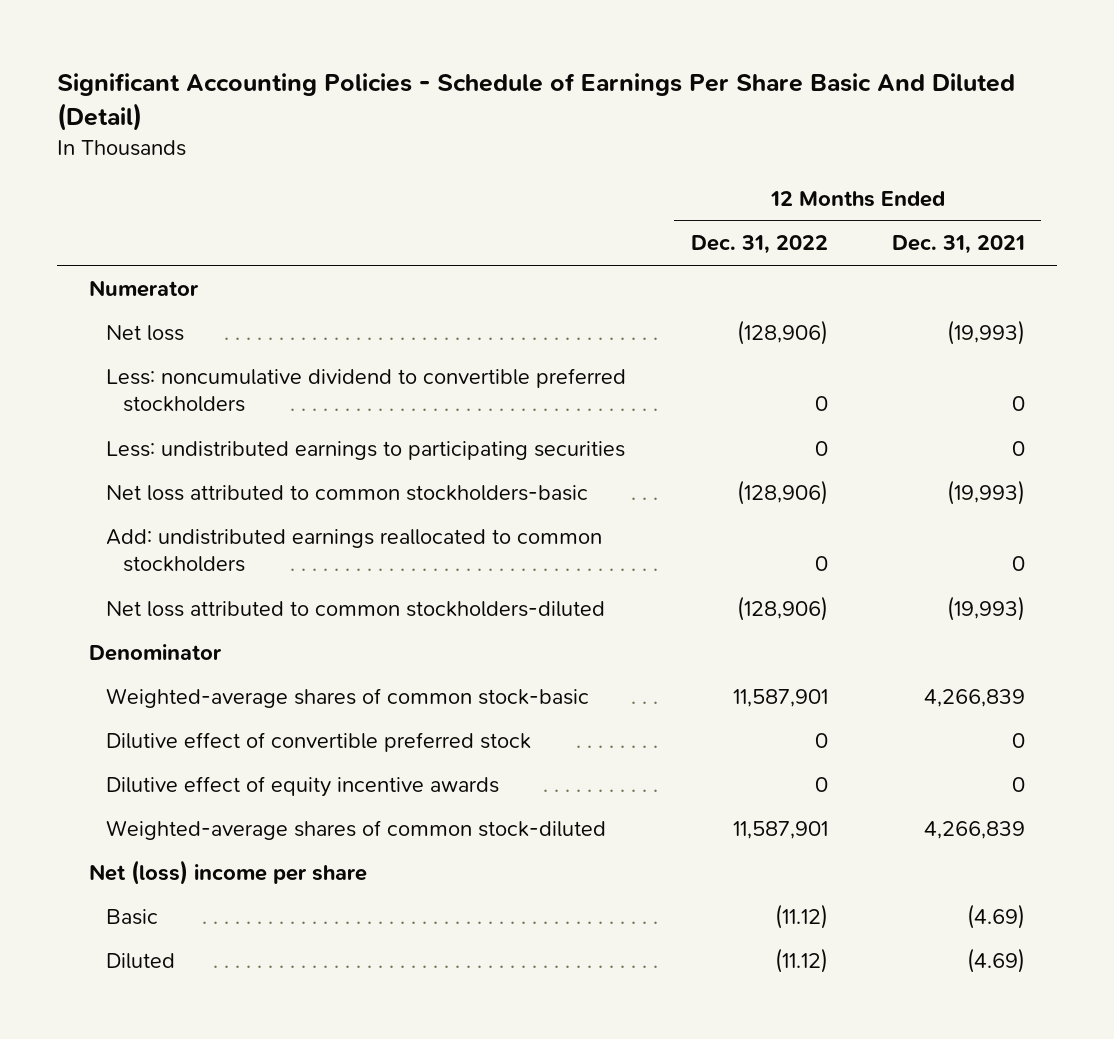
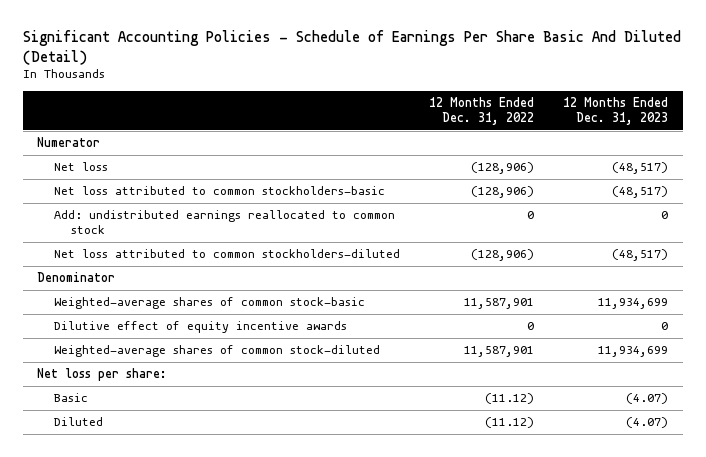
[892,235,1026,255] Dec. 31, 2021 -> none
none -> [563,97,669,126] 12 Months Ended Dec. 31, 2023
[106,367,627,413] Less: noncumulative dividend to convertible preferred stockholders -> none
[106,440,626,460] Less: undistributed earnings to participating securities -> none
[106,528,603,573] Add: undistributed earnings reallocated to common stockholders -> [54,210,396,235] Add: undistributed earnings reallocated to common stock
[106,731,532,752] Dilutive effect of convertible preferred stock -> none
[89,859,368,885] Net (loss) income per share -> [37,368,168,382] Net loss per share:

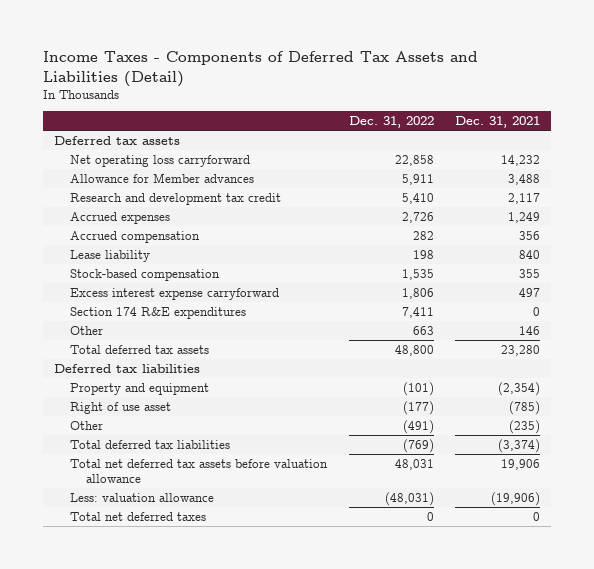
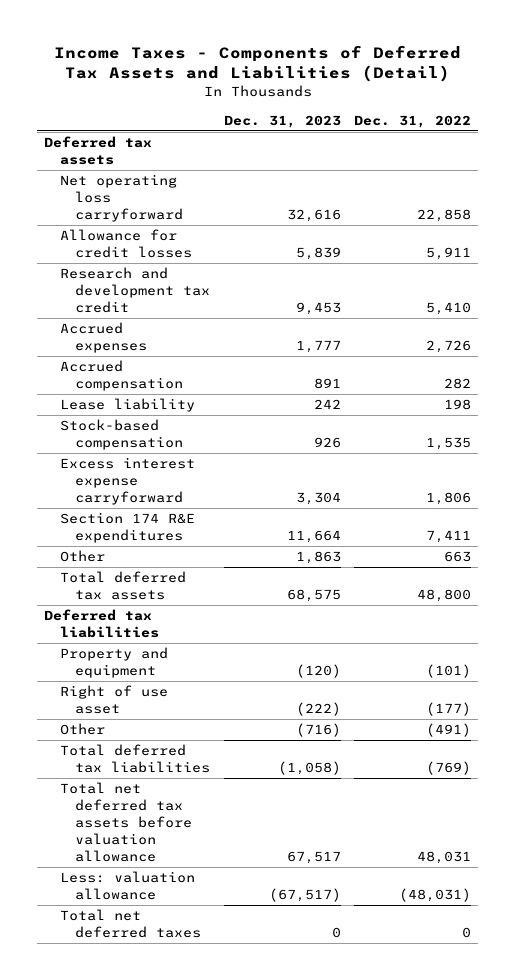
[455,116,541,129] Dec. 31, 2021 -> none
none -> [223,114,341,128] Dec. 31, 2023
[69,172,254,183] Allowance for Member advances -> [59,229,192,259] Allowance for credit losses

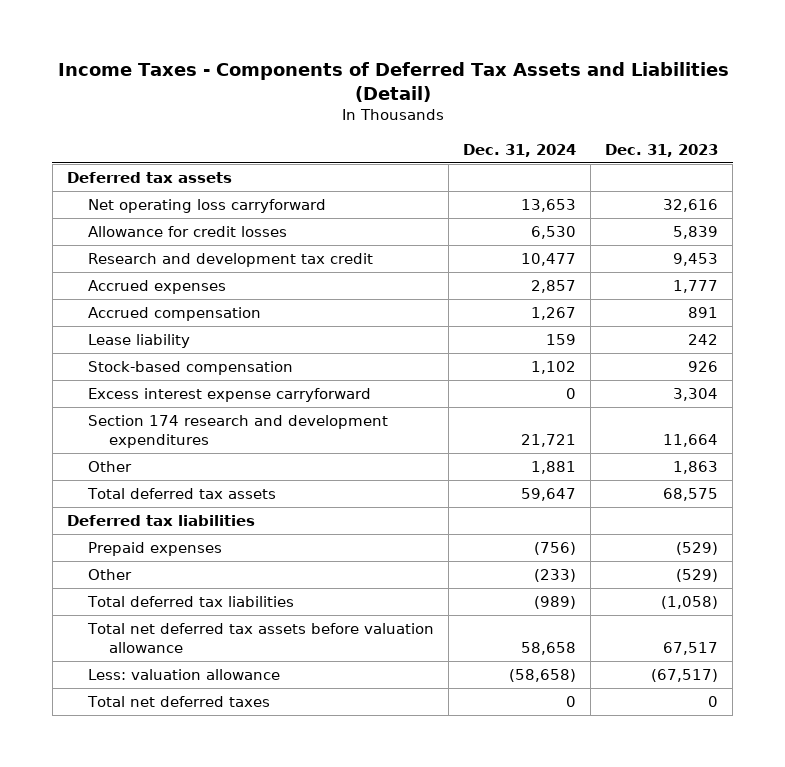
[354,114,472,128] Dec. 31, 2022 -> none
none -> [463,143,577,157] Dec. 31, 2024
[59,512,195,544] Section 174 R&E expenditures -> [88,415,389,449] Section 174 research and development expenditures
[59,647,168,679] Property and equipment -> none
[59,685,168,715] Right of use asset -> none
none -> [88,542,223,557] Prepaid expenses
[295,723,341,738] (716) -> [676,569,719,583] (529)

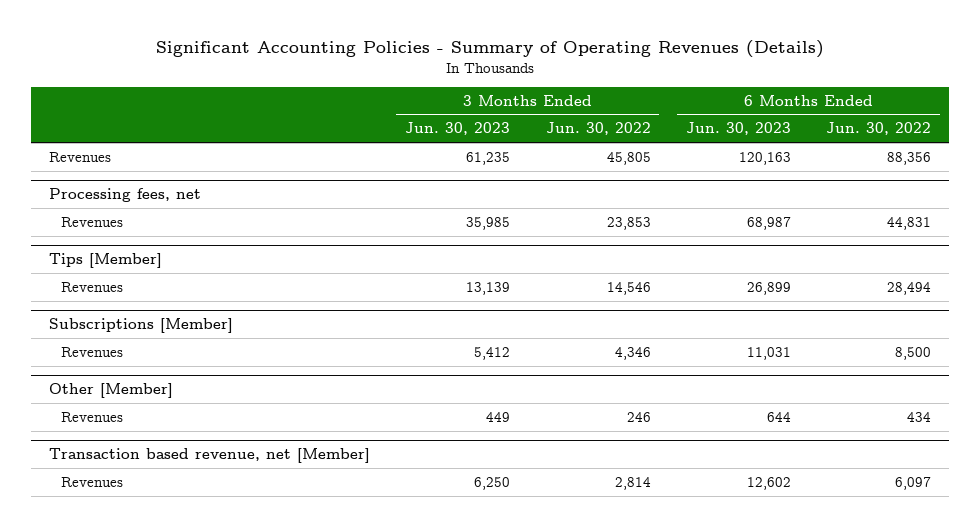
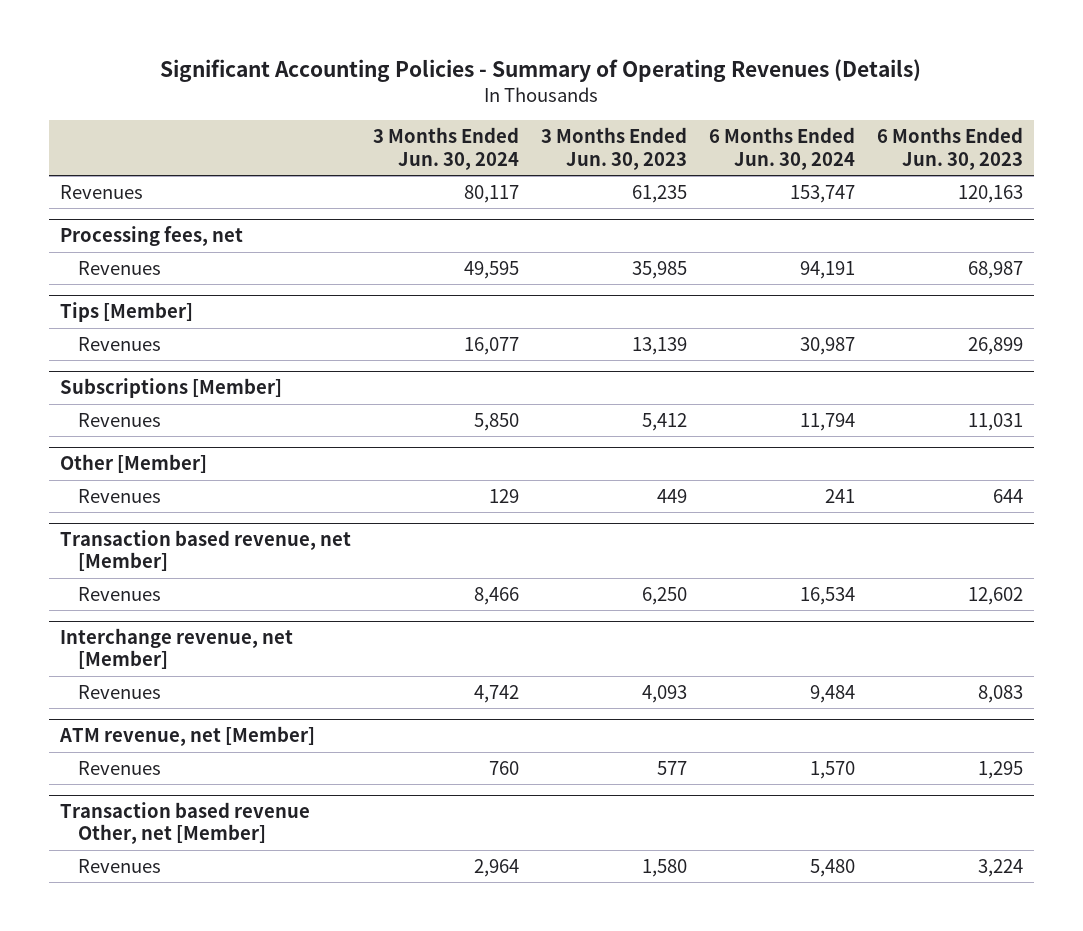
[545,122,651,136] Jun. 30, 2022 -> none
[826,122,932,136] Jun. 30, 2022 -> none
none -> [372,127,519,170] 3 Months Ended Jun. 30, 2024
none -> [709,127,856,170] 6 Months Ended Jun. 30, 2024
none -> [59,628,293,670] Interchange revenue, net [Member]
none -> [77,684,161,699] Revenues
none -> [58,726,315,747] ATM revenue, net [Member]
none -> [77,760,161,775] Revenues
none -> [59,802,310,845] Transaction based revenue Other, net [Member]
none -> [77,858,161,873] Revenues

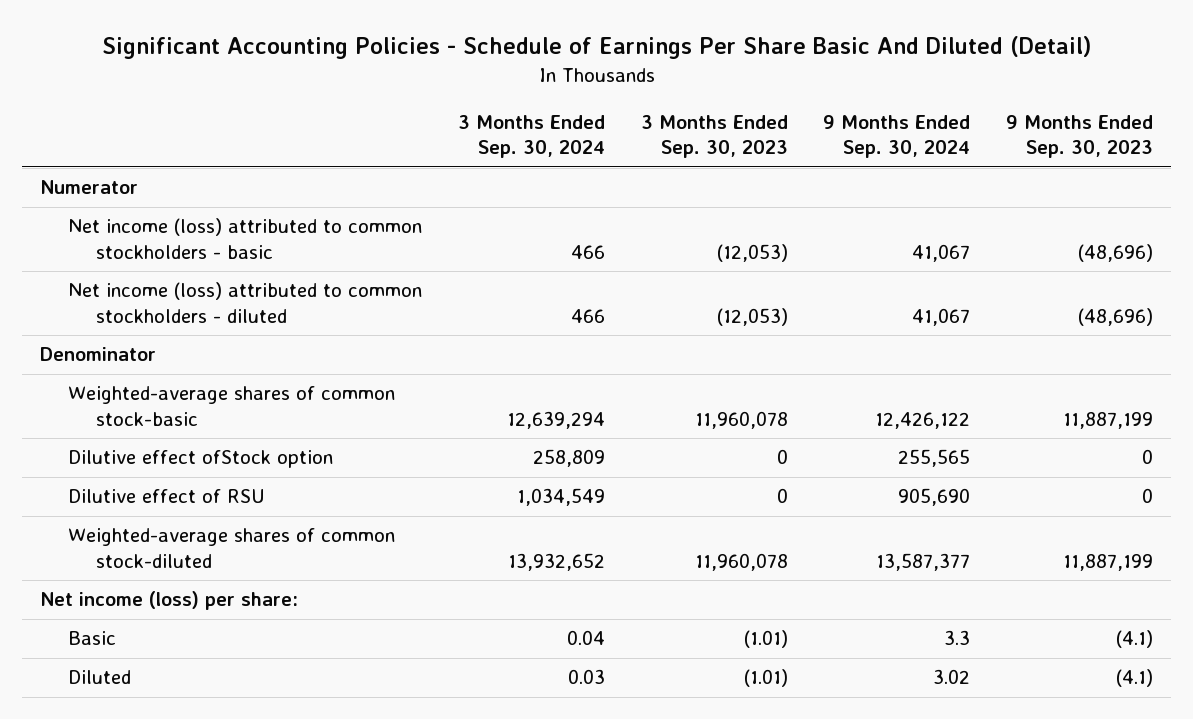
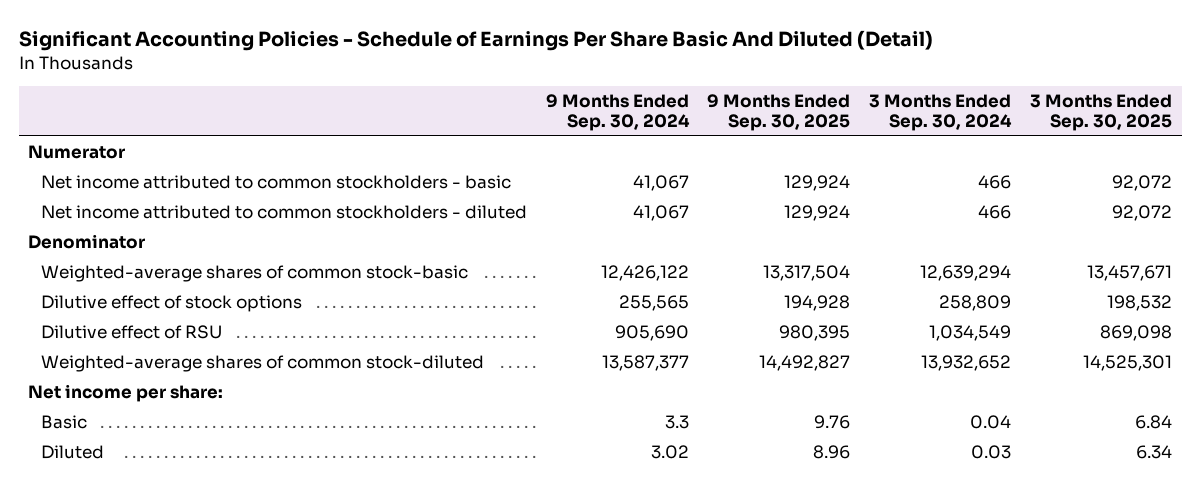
[640,114,788,159] 3 Months Ended Sep. 30, 2023 -> none
[1006,114,1154,159] 9 Months Ended Sep. 30, 2023 -> none
none -> [707,94,851,132] 9 Months Ended Sep. 30, 2025
none -> [1030,94,1173,132] 3 Months Ended Sep. 30, 2025
[68,218,423,259] Net income (loss) attributed to common stockholders - basic -> [40,175,511,190] Net income attributed to common stockholders - basic
[68,282,423,323] Net income (loss) attributed to common stockholders - diluted -> [40,205,527,220] Net income attributed to common stockholders - diluted
[68,450,334,469] Dilutive effect ofStock option -> [40,295,302,313] Dilutive effect of stock options
[40,591,299,611] Net income (loss) per share: -> [28,384,224,403] Net income per share:

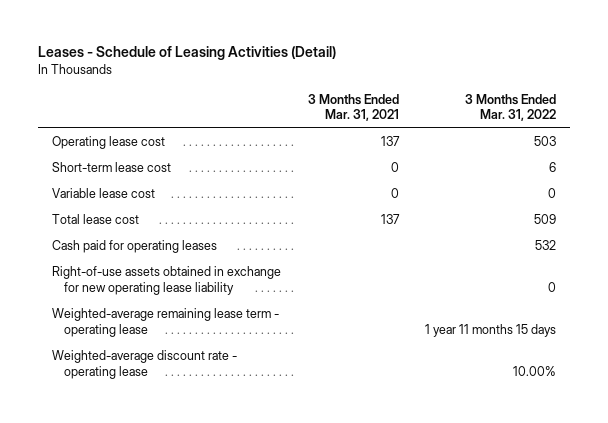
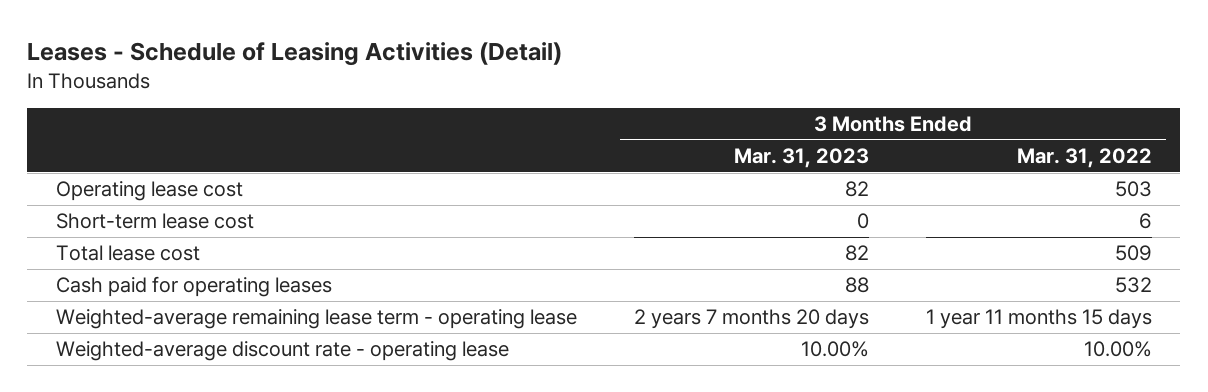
[307,93,399,122] 3 Months Ended Mar. 31, 2021 -> none
none -> [733,148,869,169] Mar. 31, 2023
[51,188,155,199] Variable lease cost -> none
[51,266,281,296] Right-of-use assets obtained in exchange for new operating lease liability -> none

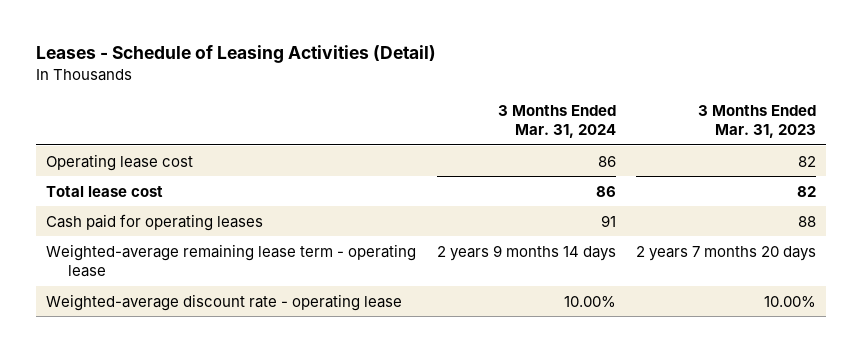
[1016,148,1152,169] Mar. 31, 2022 -> none
none -> [497,104,616,139] 3 Months Ended Mar. 31, 2024
[55,213,254,230] Short-term lease cost -> none

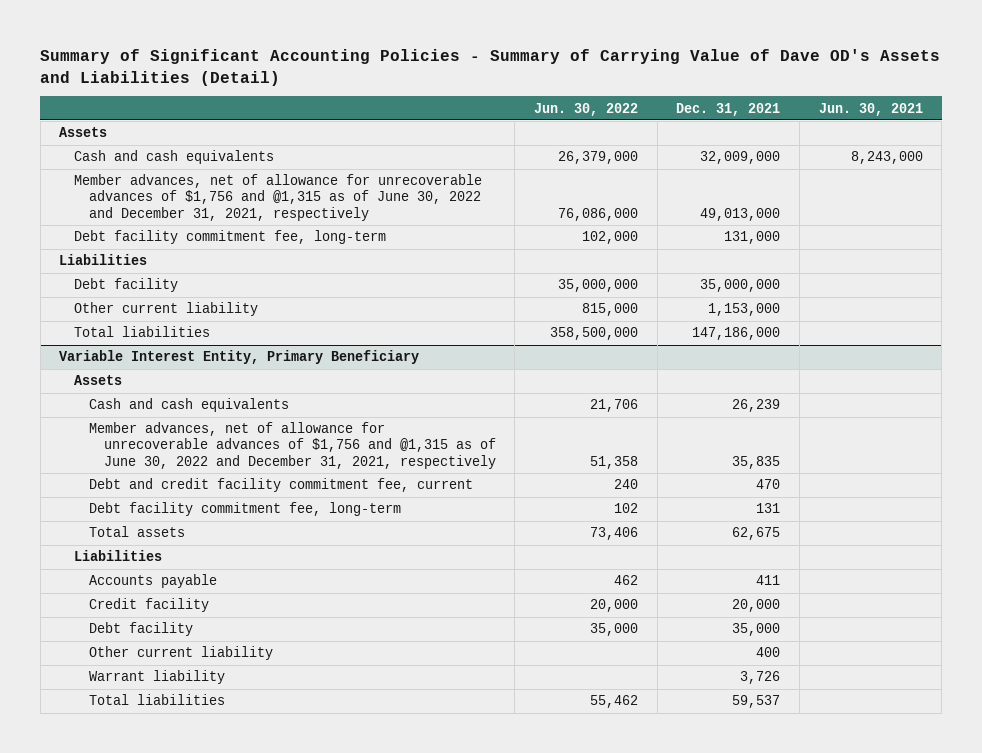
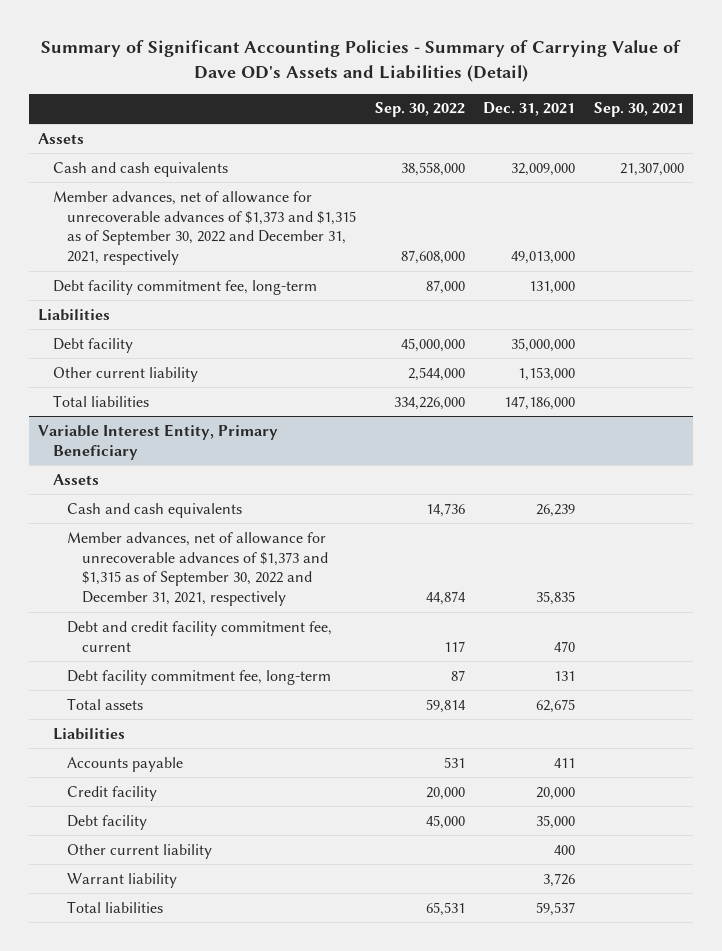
[534,102,639,116] Jun. 30, 2022 -> none
[818,102,923,116] Jun. 30, 2021 -> none
none -> [374,102,465,118] Sep. 30, 2022
none -> [593,102,684,118] Sep. 30, 2021
[74,174,483,221] Member advances, net of allowance for unrecoverable advances of $1,756 and @1,315 as of June 30, 2022 and December 31, 2021, respectively -> [52,190,357,266] Member advances, net of allowance for unrecoverable advances of $1,373 and $1,315 as of September 30, 2022 and December 31, 2021, respectively
[88,422,496,469] Member advances, net of allowance for unrecoverable advances of $1,756 and @1,315 as of June 30, 2022 and December 31, 2021, respectively -> [67,531,328,607] Member advances, net of allowance for unrecoverable advances of $1,373 and $1,315 as of September 30, 2022 and December 31, 2021, respectively

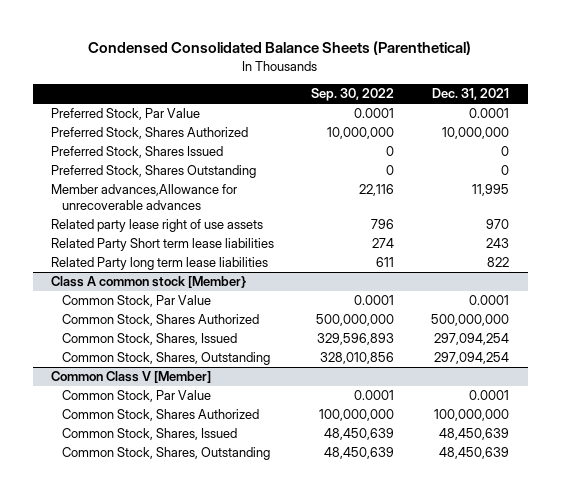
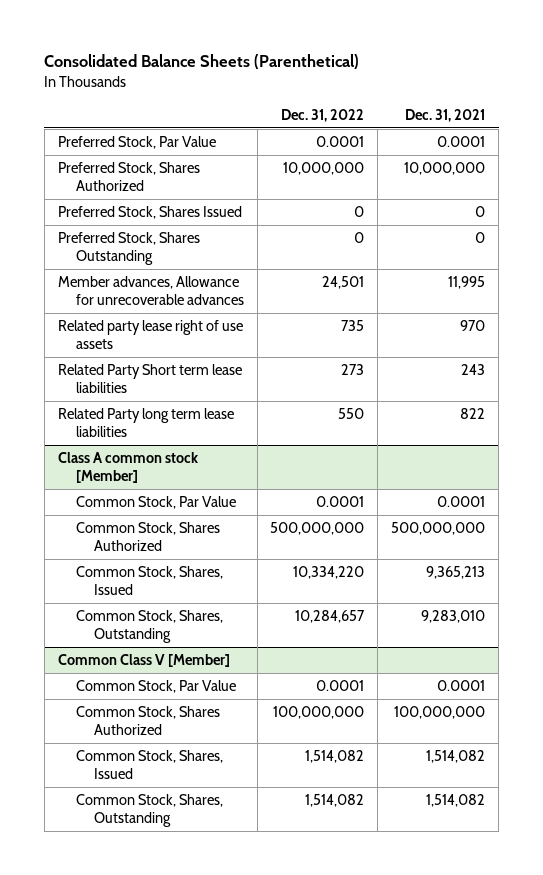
[88,41,472,56] Condensed Consolidated Balance Sheets (Parenthetical) -> [44,54,360,70] Consolidated Balance Sheets (Parenthetical)
[311,88,395,102] Sep. 30, 2022 -> none
none -> [281,108,365,122] Dec. 31, 2022
[51,184,238,211] Member advances,Allowance for unrecoverable advances -> [57,276,244,305] Member advances, Allowance for unrecoverable advances
[51,276,247,289] Class A common stock [Member} -> [57,452,198,483] Class A common stock [Member]
[434,333,510,346] 297,094,254 -> [426,566,486,580] 9,365,213
[434,352,510,365] 297,094,254 -> [421,610,486,624] 9,283,010
[439,428,510,441] 48,450,639 -> [426,750,486,764] 1,514,082
[439,447,510,460] 48,450,639 -> [426,794,486,808] 1,514,082

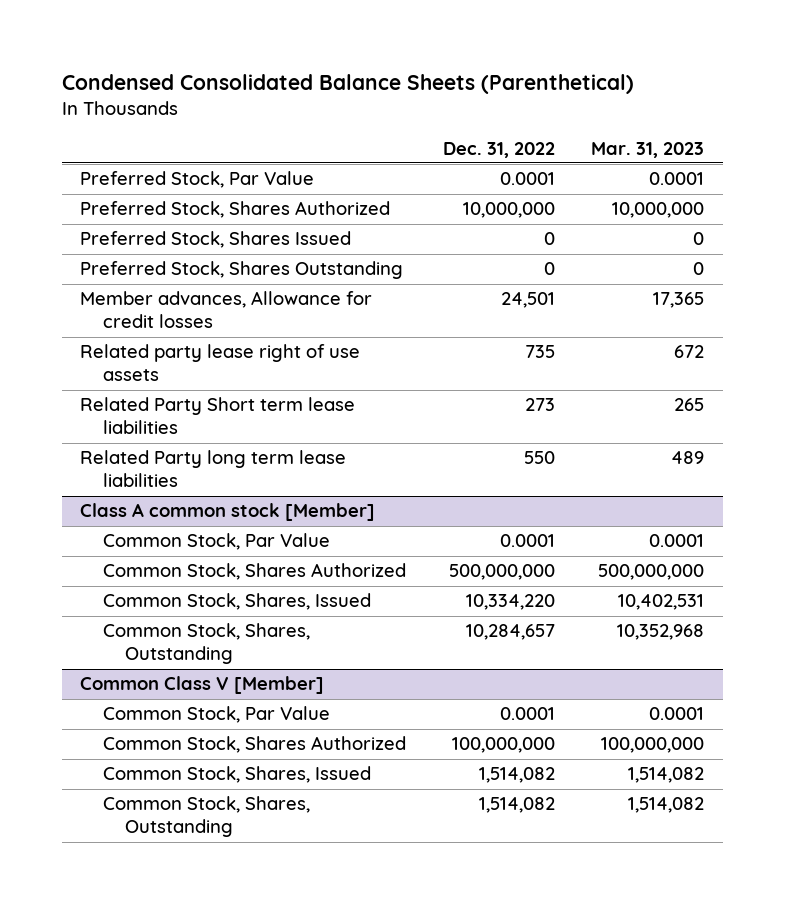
[44,54,360,70] Consolidated Balance Sheets (Parenthetical) -> [61,74,634,95] Condensed Consolidated Balance Sheets (Parenthetical)
[405,108,486,122] Dec. 31, 2021 -> none
none -> [591,141,705,158] Mar. 31, 2023
[57,276,244,305] Member advances, Allowance for unrecoverable advances -> [80,291,373,329] Member advances, Allowance for credit losses

